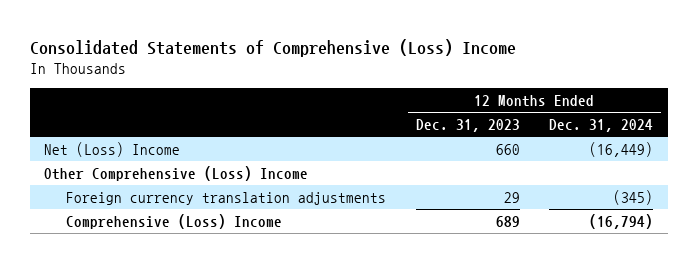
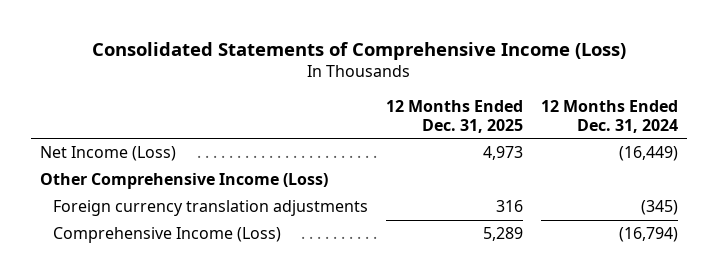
[29,38,516,57] Consolidated Statements of Comprehensive (Loss) Income -> [92,41,627,60] Consolidated Statements of Comprehensive Income (Loss)
[415,119,520,133] Dec. 31, 2023 -> none
none -> [385,100,523,133] 12 Months Ended Dec. 31, 2025
[44,141,181,157] Net (Loss) Income -> [40,146,177,162] Net Income (Loss)
[44,165,309,181] Other Comprehensive (Loss) Income -> [40,173,329,190] Other Comprehensive Income (Loss)
[65,213,282,229] Comprehensive (Loss) Income -> [52,227,281,244] Comprehensive Income (Loss)

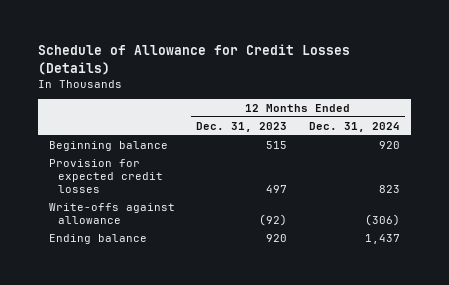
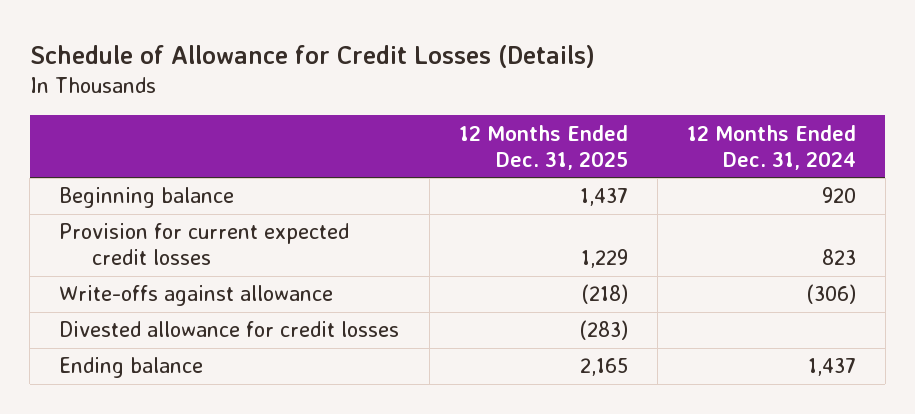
[196,121,288,132] Dec. 31, 2023 -> none
none -> [458,124,628,170] 12 Months Ended Dec. 31, 2025
[48,159,164,194] Provision for expected credit losses -> [59,223,350,266] Provision for current expected credit losses
none -> [59,321,400,338] Divested allowance for credit losses

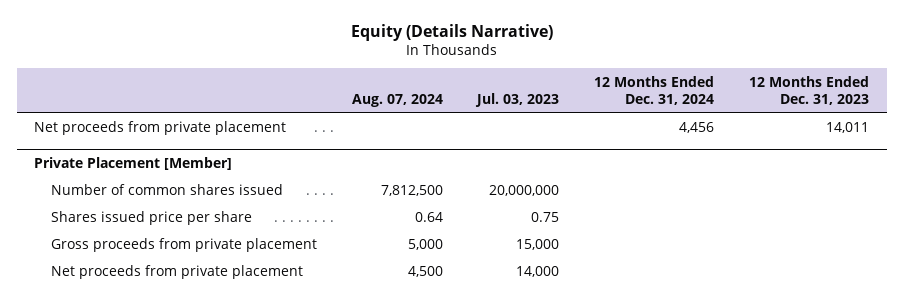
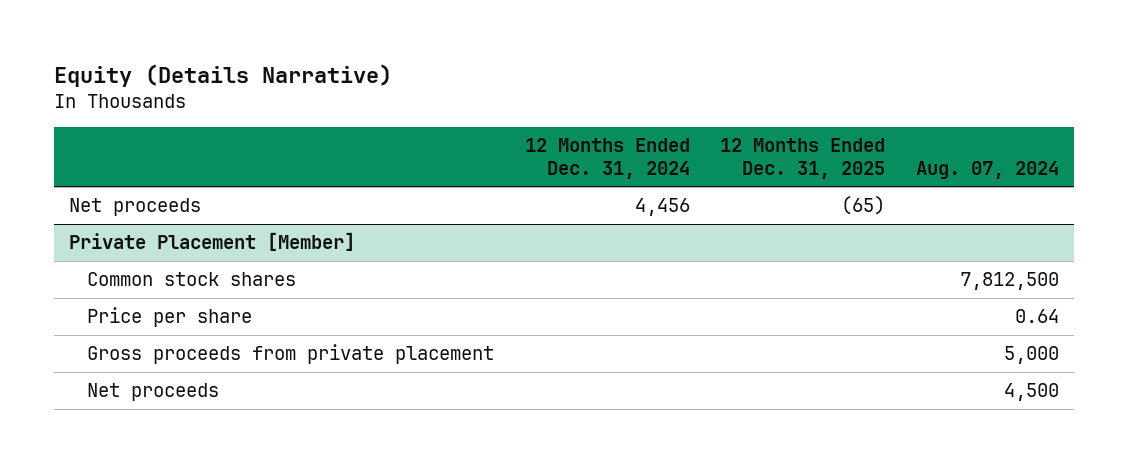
[475,92,560,107] Jul. 03, 2023 -> none
[749,75,870,105] 12 Months Ended Dec. 31, 2023 -> none
none -> [720,138,886,179] 12 Months Ended Dec. 31, 2025
[33,121,286,136] Net proceeds from private placement -> [68,198,201,217] Net proceeds
[50,184,283,196] Number of common shares issued -> [87,272,297,287] Common stock shares
[50,211,252,226] Shares issued price per share -> [87,307,253,328] Price per share
[50,265,303,280] Net proceeds from private placement -> [87,383,220,402] Net proceeds

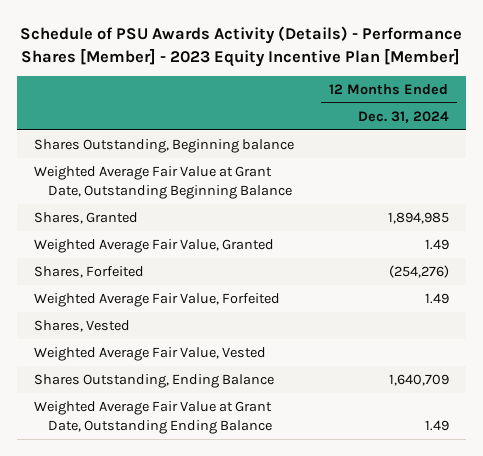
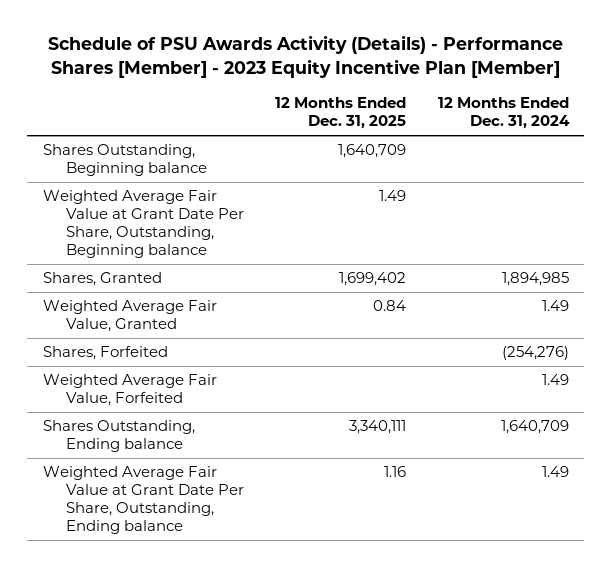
none -> [275,97,407,130] 12 Months Ended Dec. 31, 2025
[34,166,293,199] Weighted Average Fair Value at Grant Date, Outstanding Beginning Balance -> [42,190,244,259] Weighted Average Fair Value at Grant Date Per Share, Outstanding, Beginning balance
[34,320,131,333] Shares, Vested -> none
[34,347,267,362] Weighted Average Fair Value, Vested -> none
[34,374,275,389] Shares Outstanding, Ending Balance -> [42,420,195,453] Shares Outstanding, Ending balance
[34,401,273,434] Weighted Average Fair Value at Grant Date, Outstanding Ending Balance -> [42,466,244,535] Weighted Average Fair Value at Grant Date Per Share, Outstanding, Ending balance

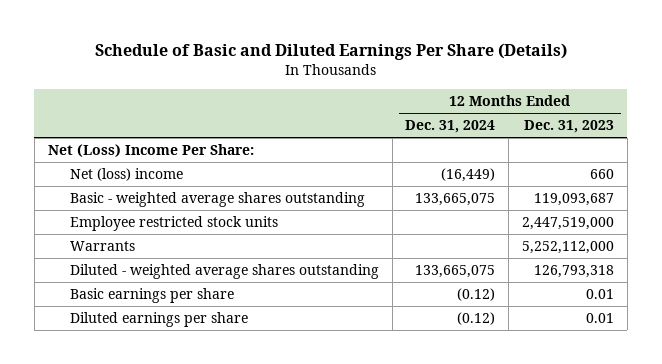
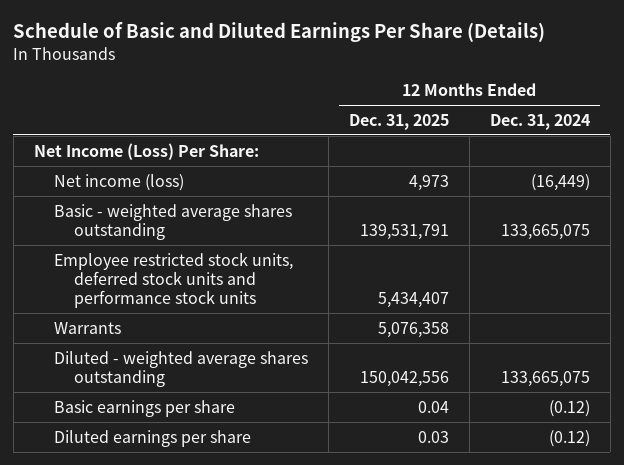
[523,120,614,134] Dec. 31, 2023 -> none
none -> [348,114,449,131] Dec. 31, 2025
[47,144,254,158] Net (Loss) Income Per Share: -> [33,142,259,160] Net Income (Loss) Per Share:
[69,168,183,182] Net (loss) income -> [54,173,185,191] Net income (loss)
[69,216,278,232] Employee restricted stock units -> [54,251,294,308] Employee restricted stock units, deferred stock units and performance stock units

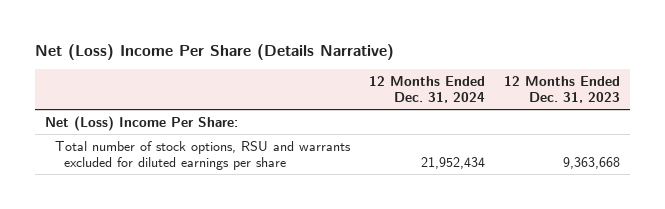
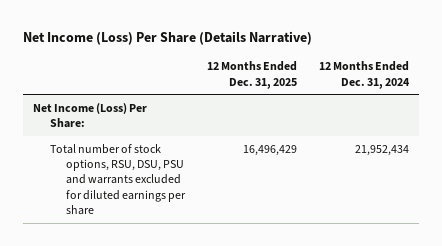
[35,43,395,60] Net (Loss) Income Per Share (Details Narrative) -> [22,30,312,45] Net Income (Loss) Per Share (Details Narrative)
[504,75,621,104] 12 Months Ended Dec. 31, 2023 -> none
none -> [206,61,297,89] 12 Months Ended Dec. 31, 2025
[44,115,238,131] Net (Loss) Income Per Share: -> [33,102,148,128] Net Income (Loss) Per Share:
[54,140,351,171] Total number of stock options, RSU and warrants excluded for diluted earnings per share -> [49,143,187,216] Total number of stock options, RSU, DSU, PSU and warrants excluded for diluted earnings per share

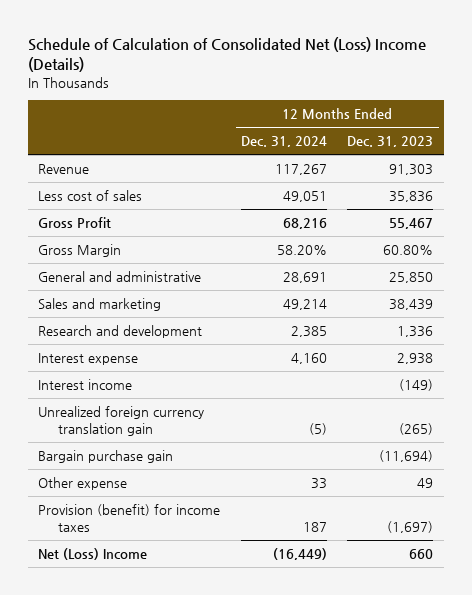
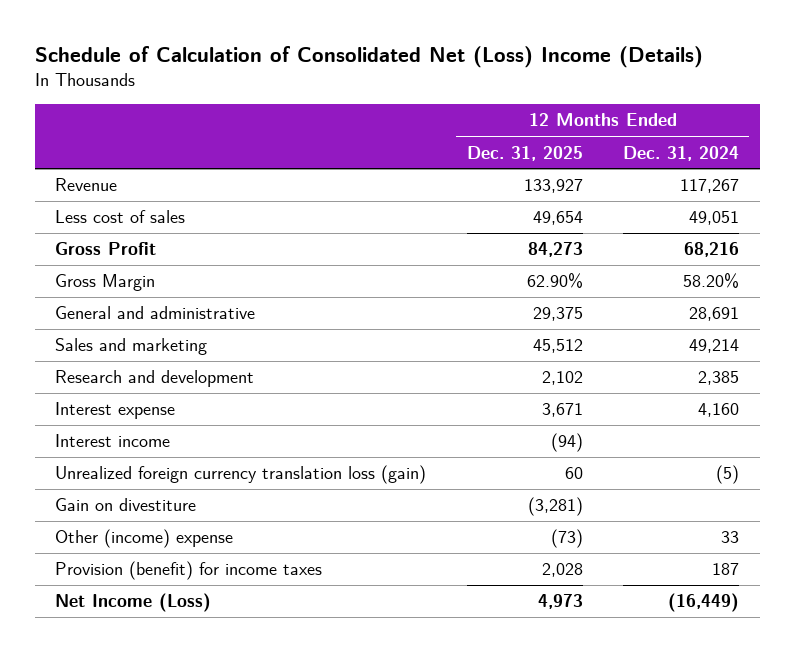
[347,136,434,148] Dec. 31, 2023 -> none
none -> [466,145,583,161] Dec. 31, 2025
[38,450,174,464] Bargain purchase gain -> none
[38,406,205,437] Unrealized foreign currency translation gain -> [54,465,426,485] Unrealized foreign currency translation loss (gain)
none -> [54,498,196,512] Gain on divestiture
[38,477,128,491] Other expense -> [54,529,233,549] Other (income) expense
[38,548,148,561] Net (Loss) Income -> [54,593,211,613] Net Income (Loss)

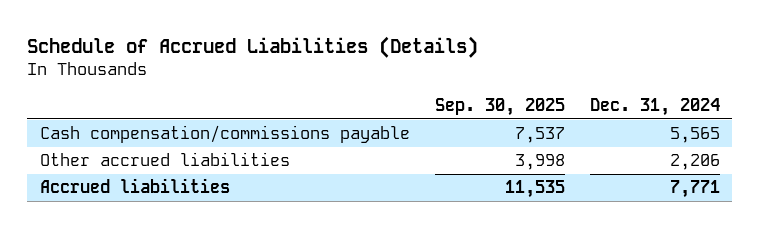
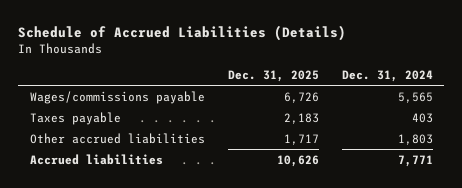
[434,98,565,117] Sep. 30, 2025 -> none
none -> [227,70,319,83] Dec. 31, 2025
[39,125,410,144] Cash compensation/commissions payable -> [29,90,205,104] Wages/commissions payable
none -> [29,111,121,125] Taxes payable
[669,154,720,171] 2,206 -> [397,133,433,145] 1,803

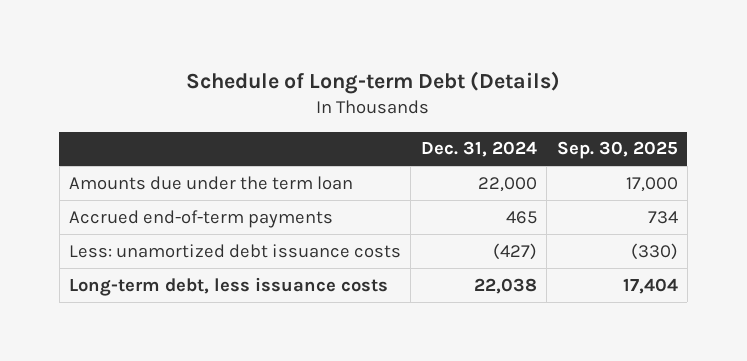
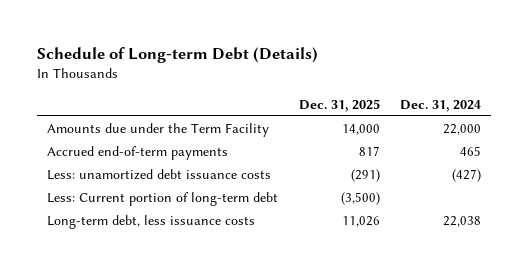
[556,141,678,160] Sep. 30, 2025 -> none
none -> [298,98,380,112] Dec. 31, 2025
[69,175,354,190] Amounts due under the term loan -> [47,123,270,138] Amounts due under the Term Facility
none -> [47,192,279,207] Less: Current portion of long-term debt

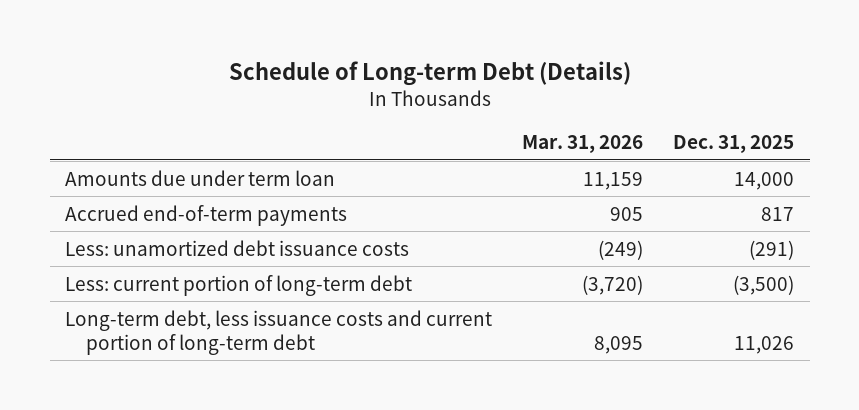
[400,99,482,112] Dec. 31, 2024 -> none
none -> [522,135,644,154] Mar. 31, 2026
[47,123,270,138] Amounts due under the Term Facility -> [64,169,335,186] Amounts due under term loan
[47,192,279,207] Less: Current portion of long-term debt -> [64,274,412,296] Less: current portion of long-term debt
[47,215,256,230] Long-term debt, less issuance costs -> [64,309,492,355] Long-term debt, less issuance costs and current portion of long-term debt

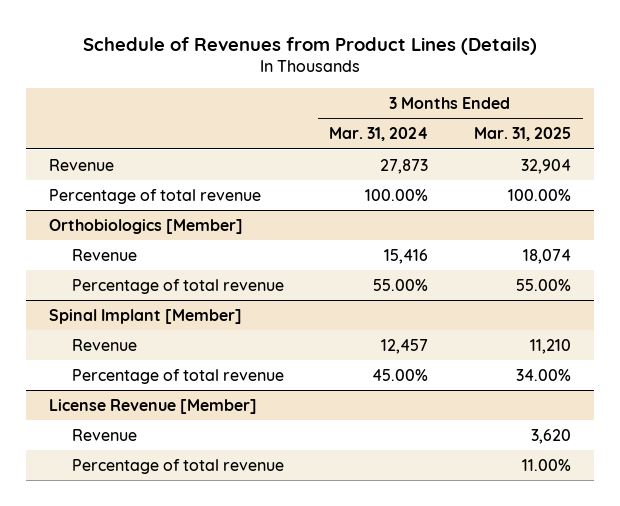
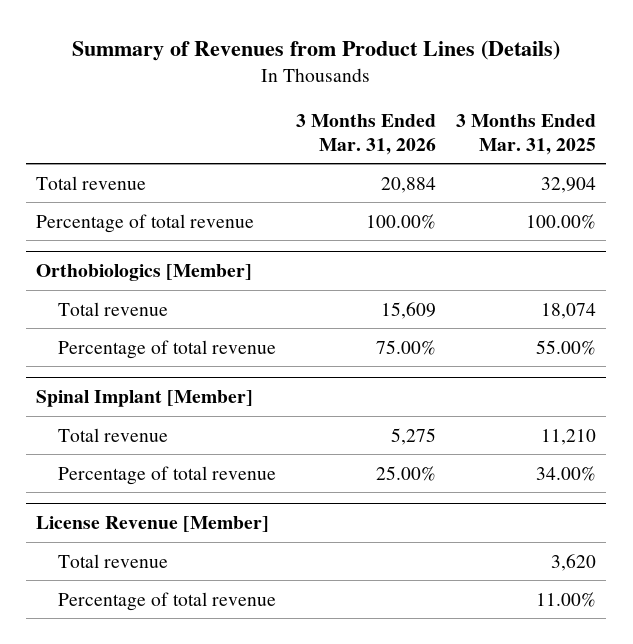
[83,36,538,55] Schedule of Revenues from Product Lines (Details) -> [72,40,561,62] Summary of Revenues from Product Lines (Details)
[329,127,429,142] Mar. 31, 2024 -> none
none -> [296,113,437,155] 3 Months Ended Mar. 31, 2026
[49,158,115,171] Revenue -> [36,175,147,190] Total revenue
[71,248,137,261] Revenue -> [57,301,168,316] Total revenue
[71,338,137,351] Revenue -> [57,427,168,442] Total revenue
[71,428,137,441] Revenue -> [57,553,168,568] Total revenue

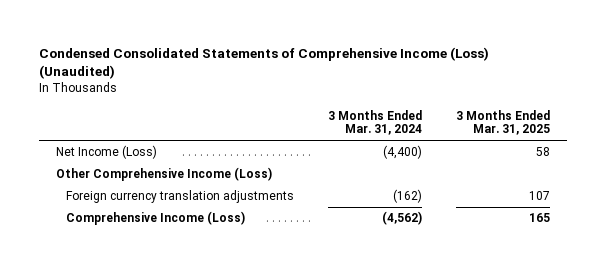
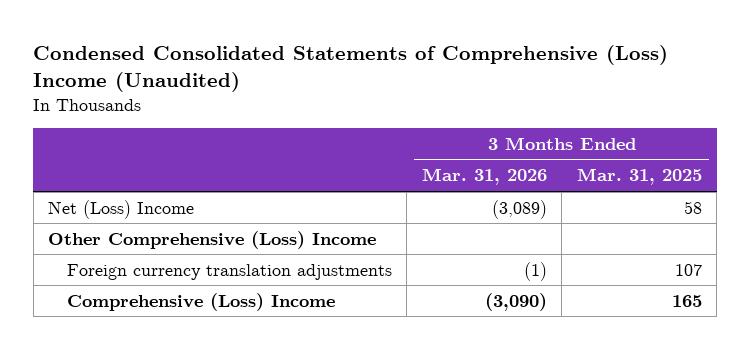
[39,46,490,80] Condensed Consolidated Statements of Comprehensive Income (Loss) (Unaudited) -> [33,45,669,93] Condensed Consolidated Statements of Comprehensive (Loss) Income (Unaudited)
[328,109,423,136] 3 Months Ended Mar. 31, 2024 -> none
none -> [421,168,547,186] Mar. 31, 2026
[56,145,158,160] Net Income (Loss) -> [48,199,195,219] Net (Loss) Income
[56,167,273,182] Other Comprehensive Income (Loss) -> [48,230,377,249] Other Comprehensive (Loss) Income
[66,211,246,226] Comprehensive Income (Loss) -> [66,292,335,311] Comprehensive (Loss) Income

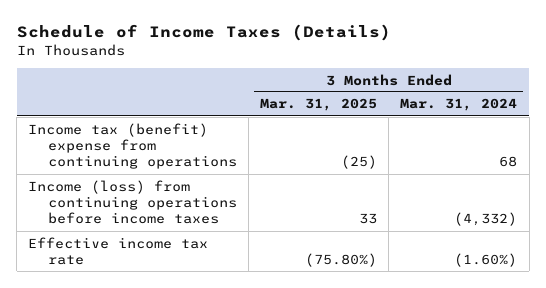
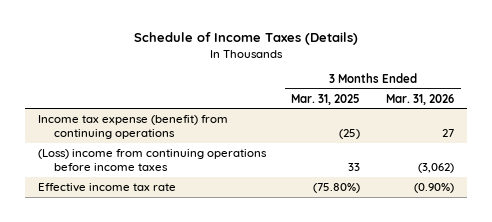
[400,98,518,112] Mar. 31, 2024 -> none
none -> [386,93,455,105] Mar. 31, 2026
[28,122,237,170] Income tax (benefit) expense from continuing operations -> [37,114,228,140] Income tax expense (benefit) from continuing operations
[28,179,237,225] Income (loss) from continuing operations before income taxes -> [37,148,267,172] (Loss) income from continuing operations before income taxes

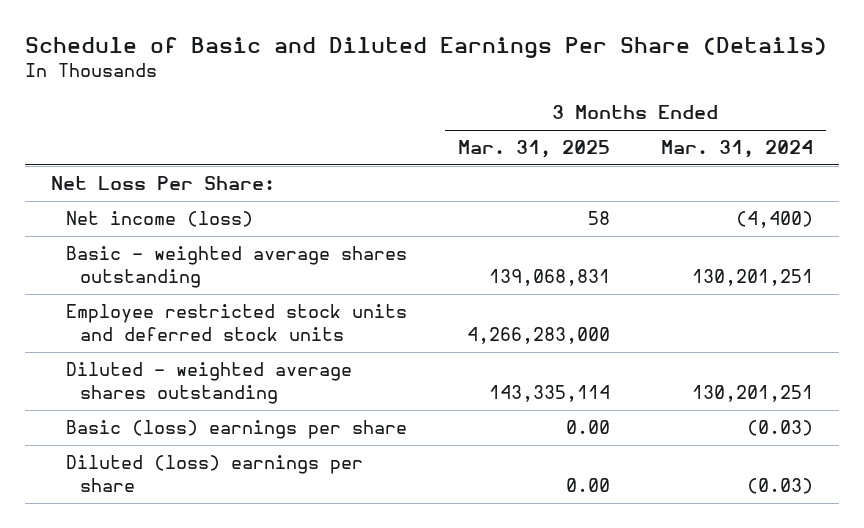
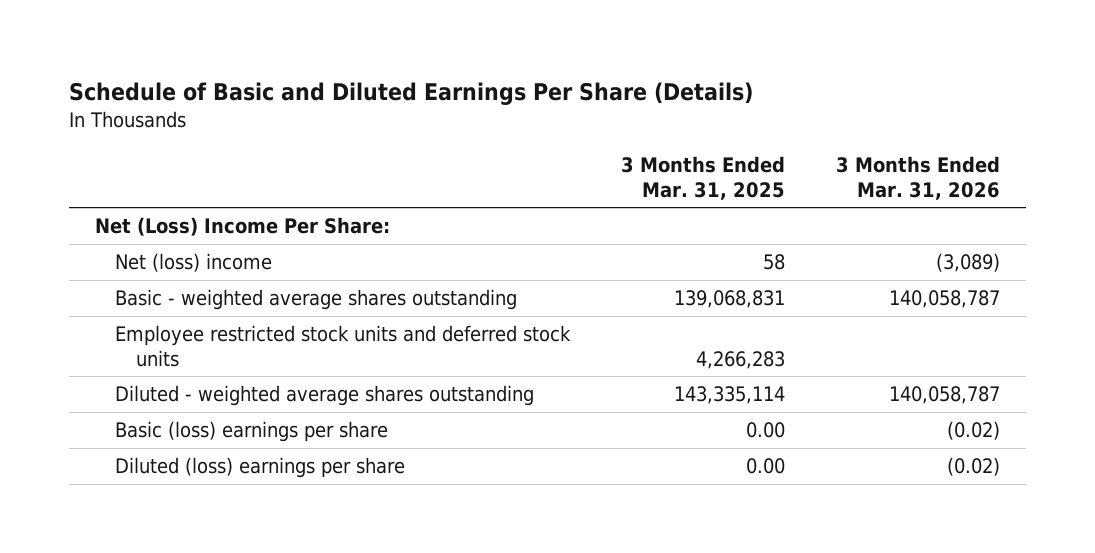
[661,140,814,159] Mar. 31, 2024 -> none
none -> [836,156,1001,200] 3 Months Ended Mar. 31, 2026
[51,176,276,191] Net Loss Per Share: -> [94,217,390,237] Net (Loss) Income Per Share:
[65,211,253,228] Net income (loss) -> [115,253,273,273] Net (loss) income
[466,327,610,345] 4,266,283,000 -> [696,350,786,369] 4,266,283

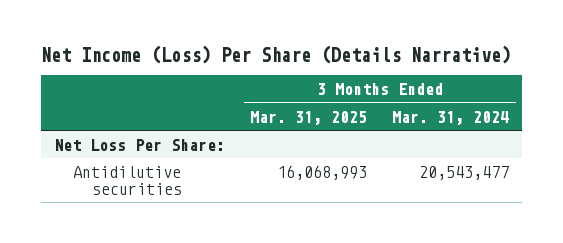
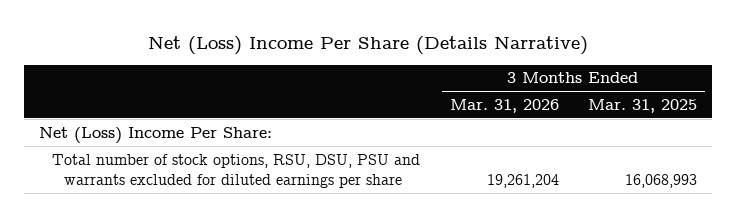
[40,44,511,64] Net Income (Loss) Per Share (Details Narrative) -> [148,35,589,55] Net (Loss) Income Per Share (Details Narrative)
[392,110,510,125] Mar. 31, 2024 -> none
none -> [449,98,559,113] Mar. 31, 2026
[53,138,225,151] Net Loss Per Share: -> [39,126,273,144] Net (Loss) Income Per Share:
[72,165,183,195] Antidilutive securities -> [51,153,420,188] Total number of stock options, RSU, DSU, PSU and warrants excluded for diluted earnings per share

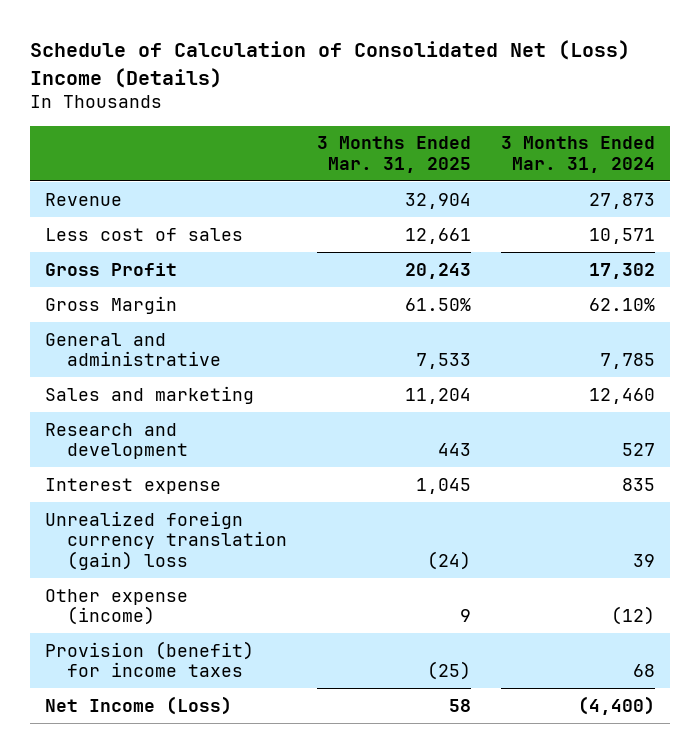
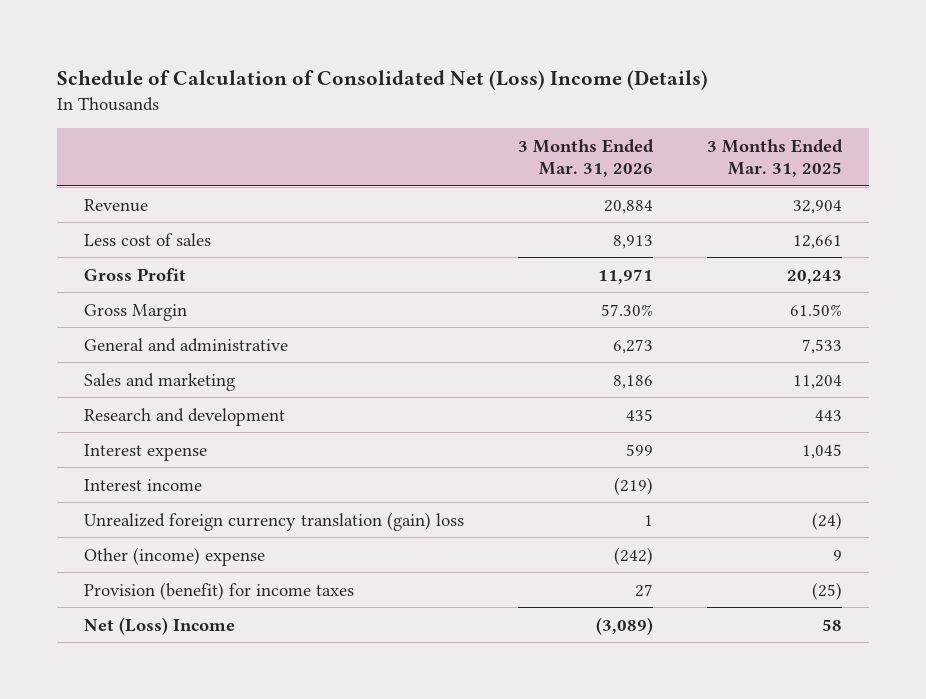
[500,136,655,173] 3 Months Ended Mar. 31, 2024 -> none
none -> [518,138,655,177] 3 Months Ended Mar. 31, 2026
none -> [83,478,202,491] Interest income
[45,588,189,626] Other expense (income) -> [83,546,265,566] Other (income) expense
[45,695,233,715] Net Income (Loss) -> [83,616,235,635] Net (Loss) Income

